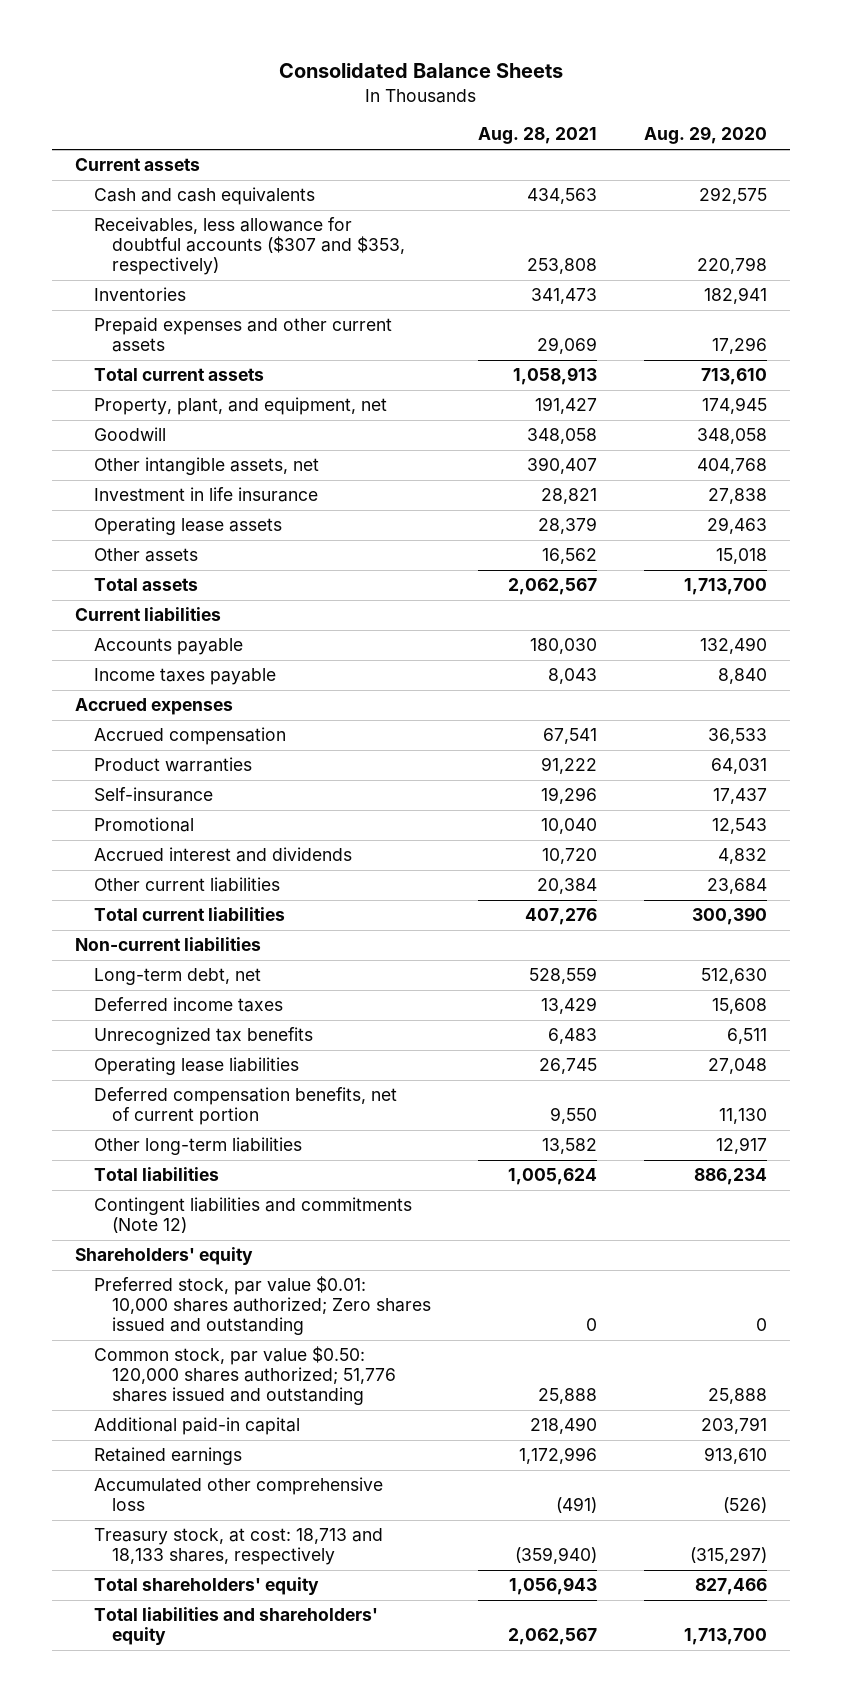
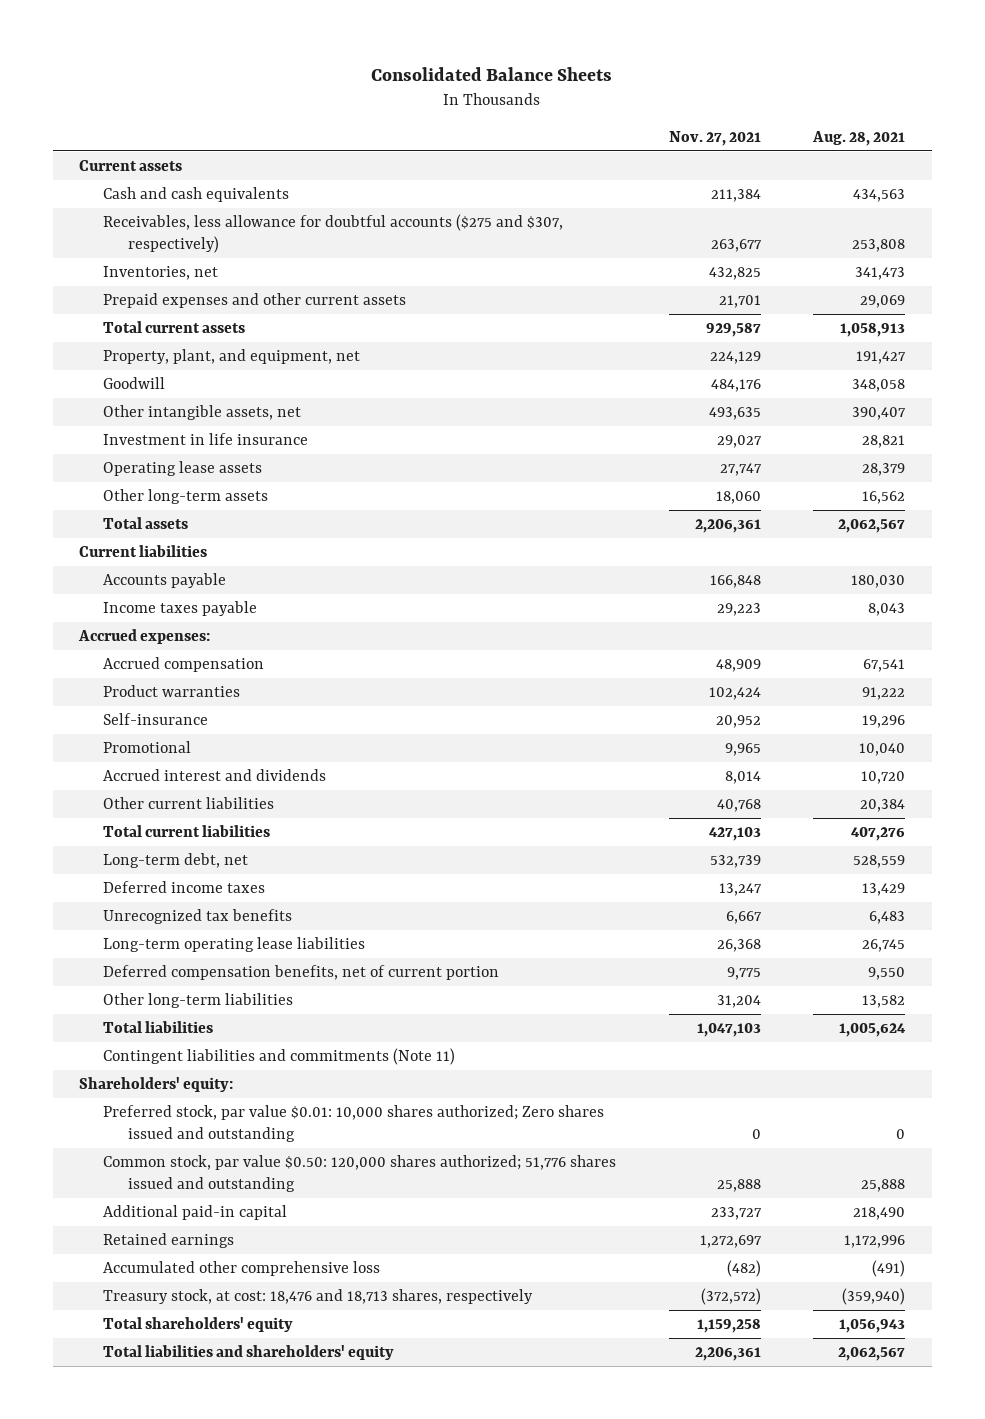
[643,126,767,145] Aug. 29, 2020 -> none
none -> [668,130,761,146] Nov. 27, 2021
[93,217,406,276] Receivables, less allowance for doubtful accounts ($307 and $353, respectively) -> [103,214,564,253] Receivables, less allowance for doubtful accounts ($275 and $307, respectively)
[93,287,186,302] Inventories -> [103,266,219,281] Inventories, net
[93,548,198,563] Other assets -> [103,489,269,505] Other long-term assets
[75,698,234,716] Accrued expenses -> [78,629,211,645] Accrued expenses:
[75,937,262,952] Non-current liabilities -> none
[93,1057,299,1076] Operating lease liabilities -> [103,937,366,953] Long-term operating lease liabilities
[93,1197,412,1234] Contingent liabilities and commitments (Note 12) -> [103,1048,456,1066] Contingent liabilities and commitments (Note 11)
[75,1247,254,1266] Shareholders' equity -> [79,1077,234,1093] Shareholders' equity:
[93,1528,383,1566] Treasury stock, at cost: 18,713 and 18,133 shares, respectively -> [103,1289,534,1305] Treasury stock, at cost: 18,476 and 18,713 shares, respectively

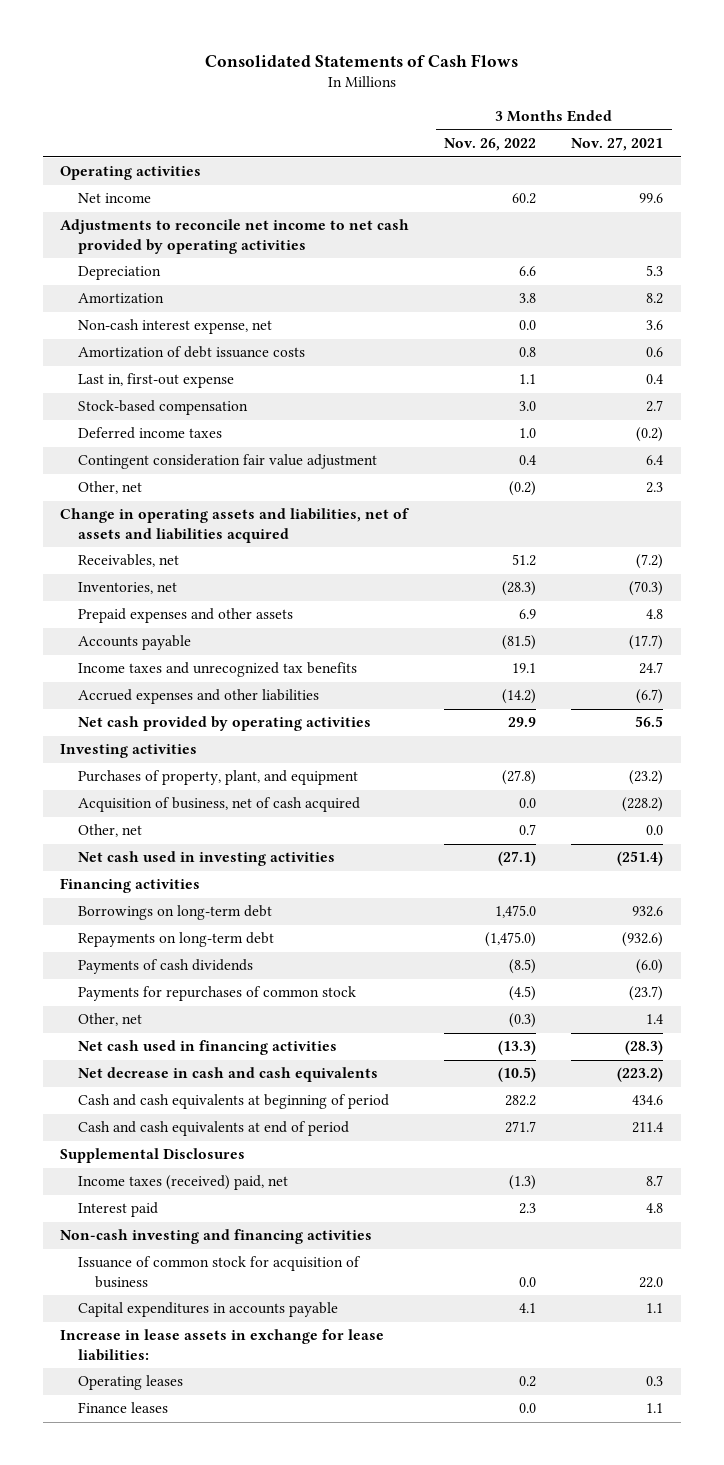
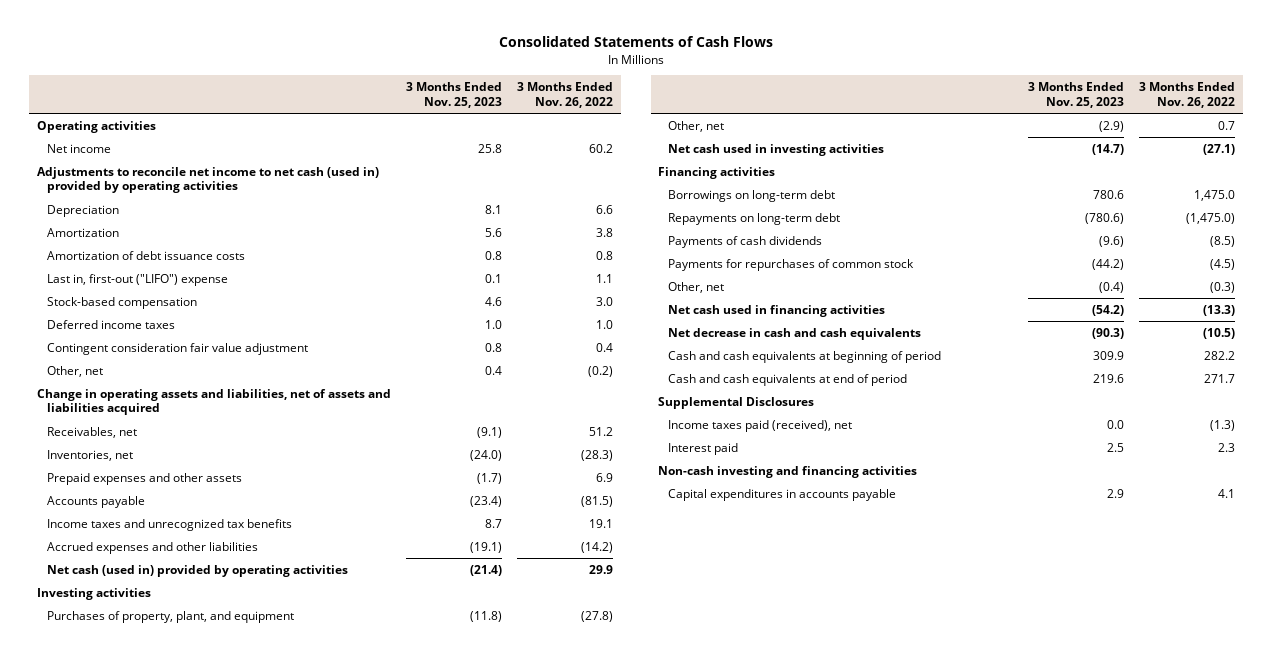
[571,137,664,152] Nov. 27, 2021 -> none
none -> [406,82,503,108] 3 Months Ended Nov. 25, 2023
[60,219,410,254] Adjustments to reconcile net income to net cash provided by operating activities -> [36,166,379,194] Adjustments to reconcile net income to net cash (used in) provided by operating activities
[77,319,272,335] Non-cash interest expense, net -> none
[77,373,234,389] Last in, first-out expense -> [46,273,228,286] Last in, first-out ("LIFO") expense
[77,716,371,732] Net cash provided by operating activities -> [46,564,348,577] Net cash (used in) provided by operating activities
[77,797,360,813] Acquisition of business, net of cash acquired -> none
[77,1175,288,1191] Income taxes (received) paid, net -> [668,419,853,432] Income taxes paid (received), net
[77,1256,361,1288] Issuance of common stock for acquisition of business -> none
[60,1329,385,1361] Increase in lease assets in exchange for lease liabilities: -> none
[77,1375,183,1391] Operating leases -> none
[77,1402,168,1414] Finance leases -> none

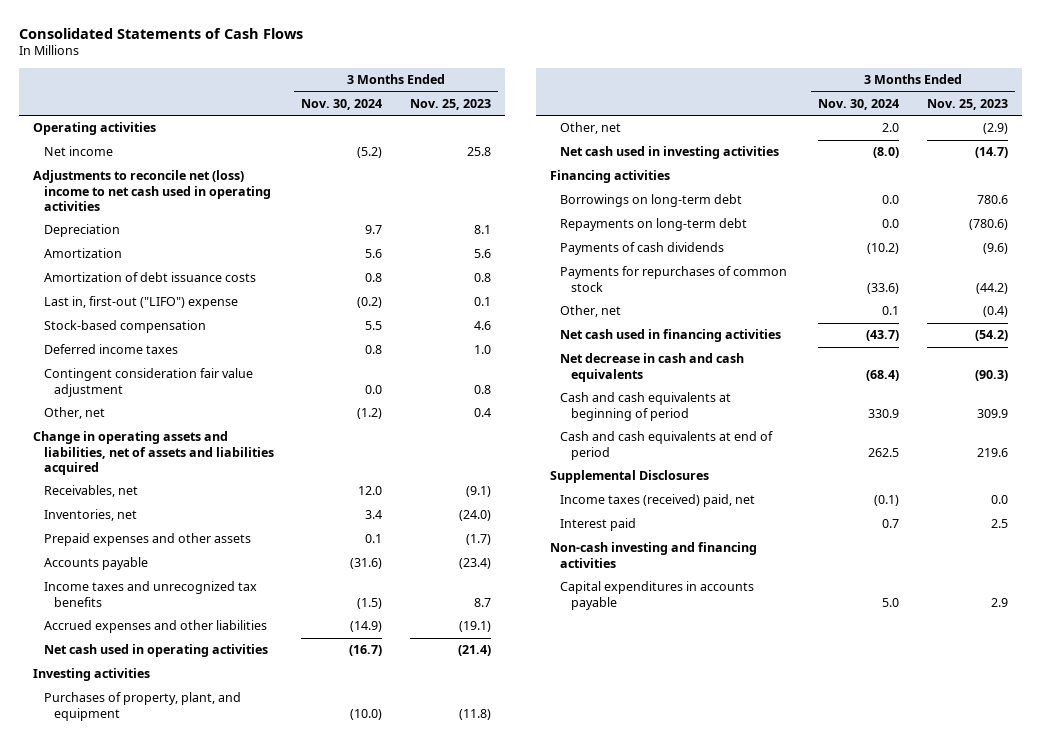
[517,82,614,108] 3 Months Ended Nov. 26, 2022 -> none
none -> [301,98,383,110] Nov. 30, 2024
[36,166,379,194] Adjustments to reconcile net income to net cash (used in) provided by operating activities -> [33,170,271,211] Adjustments to reconcile net (loss) income to net cash used in operating activities
[46,564,348,577] Net cash (used in) provided by operating activities -> [43,644,268,658] Net cash used in operating activities
[668,419,853,432] Income taxes paid (received), net -> [560,494,756,508] Income taxes (received) paid, net

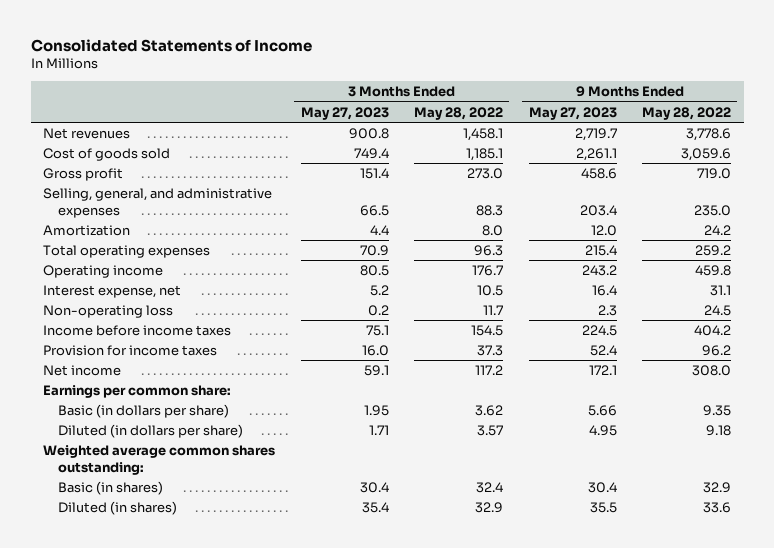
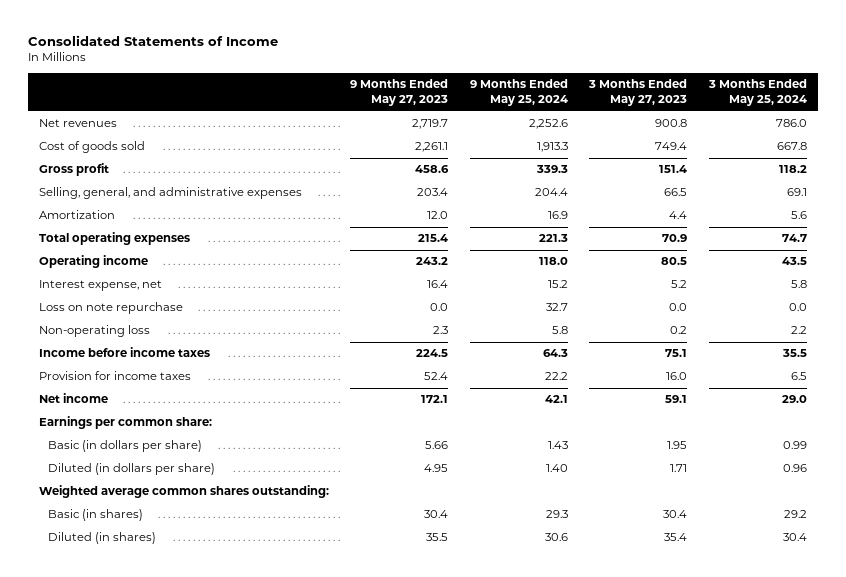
[414,106,504,120] May 28, 2022 -> none
[641,106,731,120] May 28, 2022 -> none
none -> [469,79,568,107] 9 Months Ended May 25, 2024
none -> [707,79,807,107] 3 Months Ended May 25, 2024
none -> [38,302,183,315] Loss on note repurchase

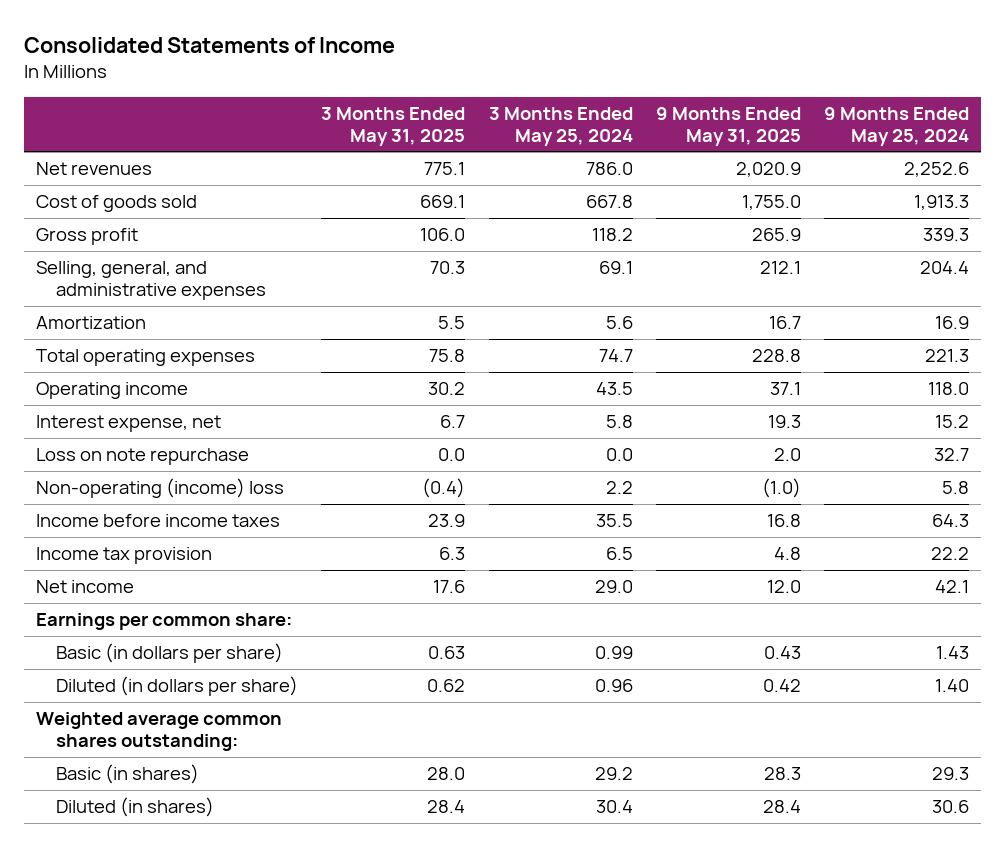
[350,79,449,107] 9 Months Ended May 27, 2023 -> none
[588,79,688,107] 3 Months Ended May 27, 2023 -> none
none -> [321,107,466,146] 3 Months Ended May 31, 2025
none -> [655,107,801,146] 9 Months Ended May 31, 2025
[38,325,150,338] Non-operating loss -> [36,478,285,499] Non-operating (income) loss
[38,371,191,381] Provision for income taxes -> [36,547,213,565] Income tax provision

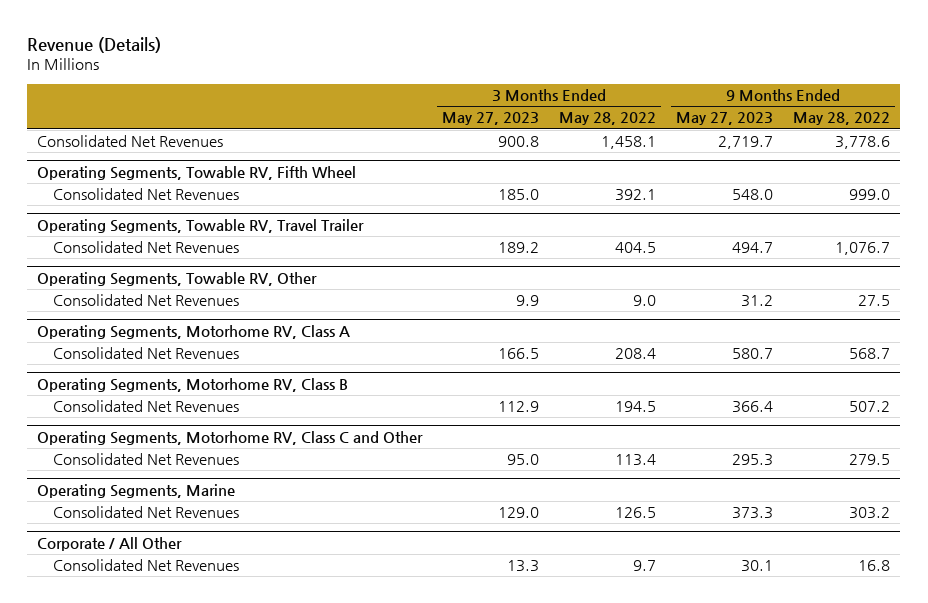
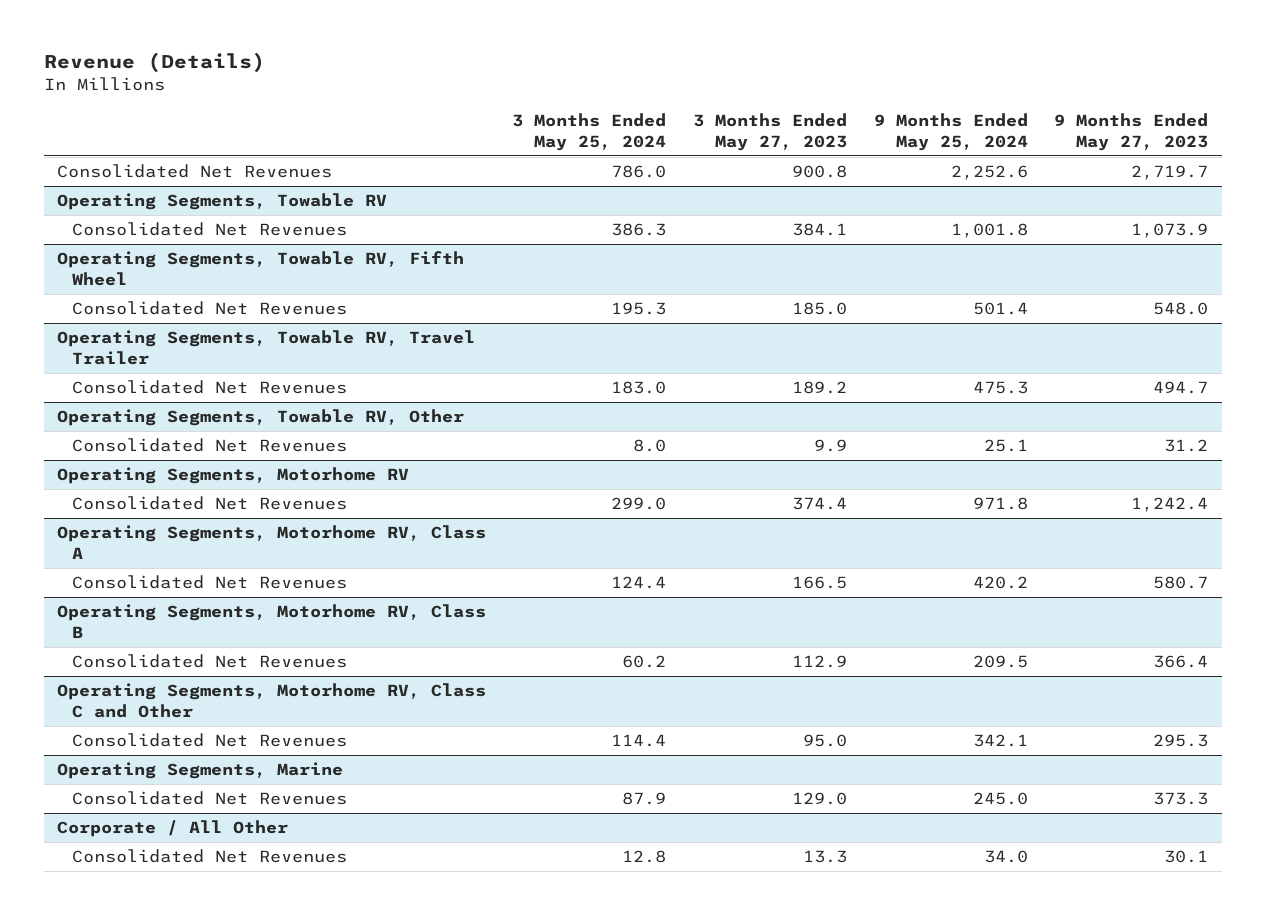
[559,112,657,126] May 28, 2022 -> none
[793,112,891,126] May 28, 2022 -> none
none -> [512,113,667,151] 3 Months Ended May 25, 2024
none -> [873,113,1028,151] 9 Months Ended May 25, 2024
none -> [56,192,387,210] Operating Segments, Towable RV
none -> [71,221,347,236] Consolidated Net Revenues
none -> [56,466,409,484] Operating Segments, Motorhome RV
none -> [71,495,347,510] Consolidated Net Revenues

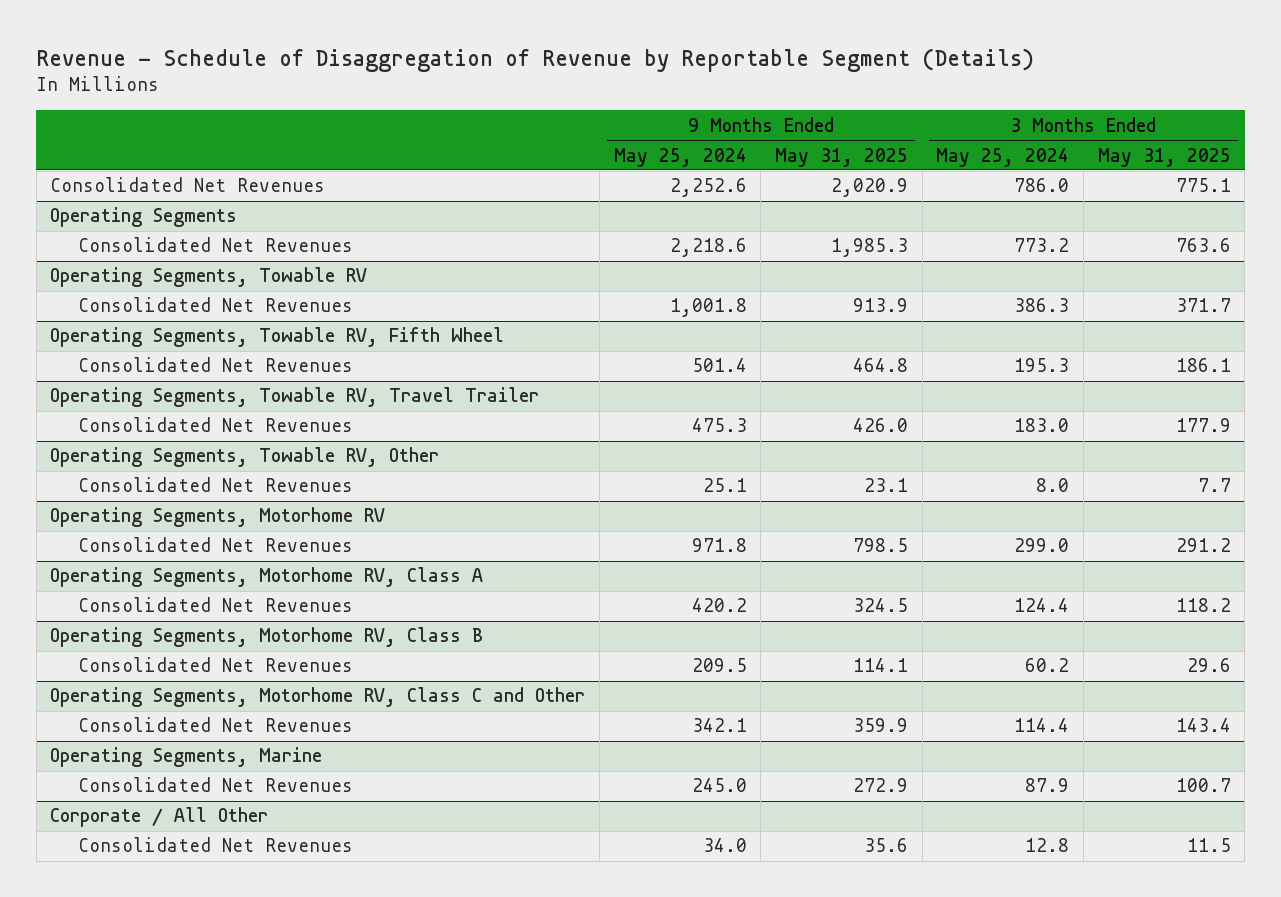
[43,52,265,74] Revenue (Details) -> [36,47,1035,72] Revenue - Schedule of Disaggregation of Revenue by Reportable Segment (Details)
[693,113,848,151] 3 Months Ended May 27, 2023 -> none
[1054,113,1209,151] 9 Months Ended May 27, 2023 -> none
none -> [774,147,908,167] May 31, 2025
none -> [1097,147,1231,167] May 31, 2025
none -> [50,207,238,228] Operating Segments
none -> [77,237,353,253] Consolidated Net Revenues

